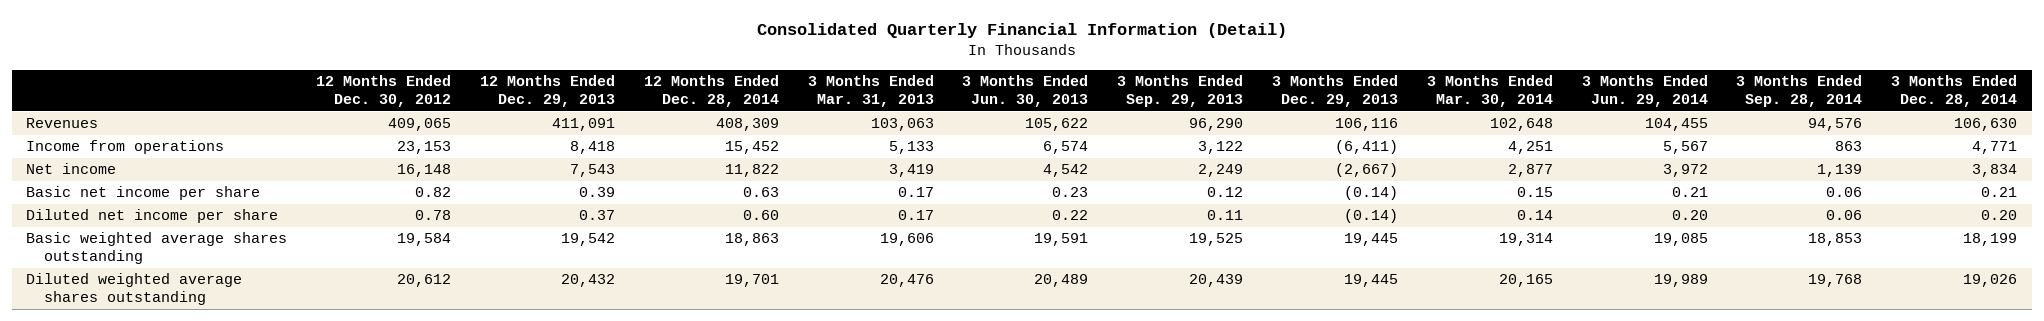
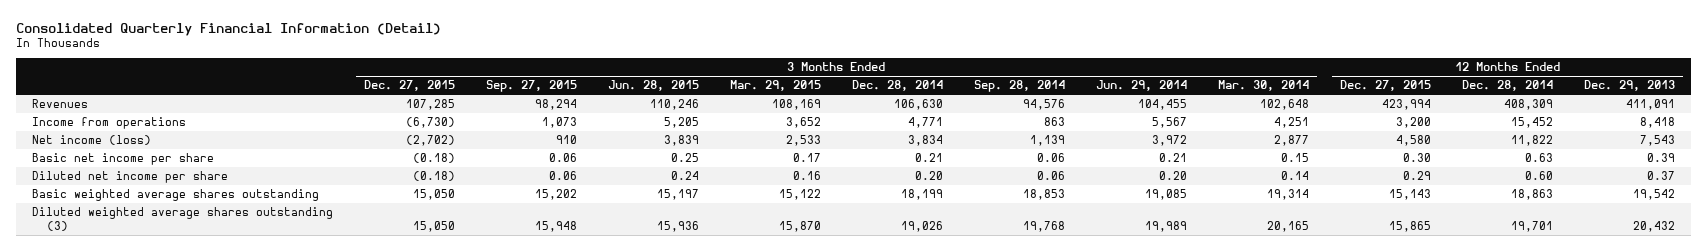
[316,75,452,108] 12 Months Ended Dec. 30, 2012 -> none
[807,75,934,108] 3 Months Ended Mar. 31, 2013 -> none
[962,75,1089,108] 3 Months Ended Jun. 30, 2013 -> none
[1117,75,1244,108] 3 Months Ended Sep. 29, 2013 -> none
[1272,75,1399,108] 3 Months Ended Dec. 29, 2013 -> none
none -> [363,80,455,92] Dec. 27, 2015
none -> [485,80,577,93] Sep. 27, 2015
none -> [607,80,699,92] Jun. 28, 2015
none -> [729,80,821,92] Mar. 29, 2015
none -> [1340,80,1432,92] Dec. 27, 2015
[26,163,117,175] Net income -> [31,135,151,146] Net income (loss)
[26,273,243,306] Diluted weighted average shares outstanding -> [31,207,333,231] Diluted weighted average shares outstanding (3)

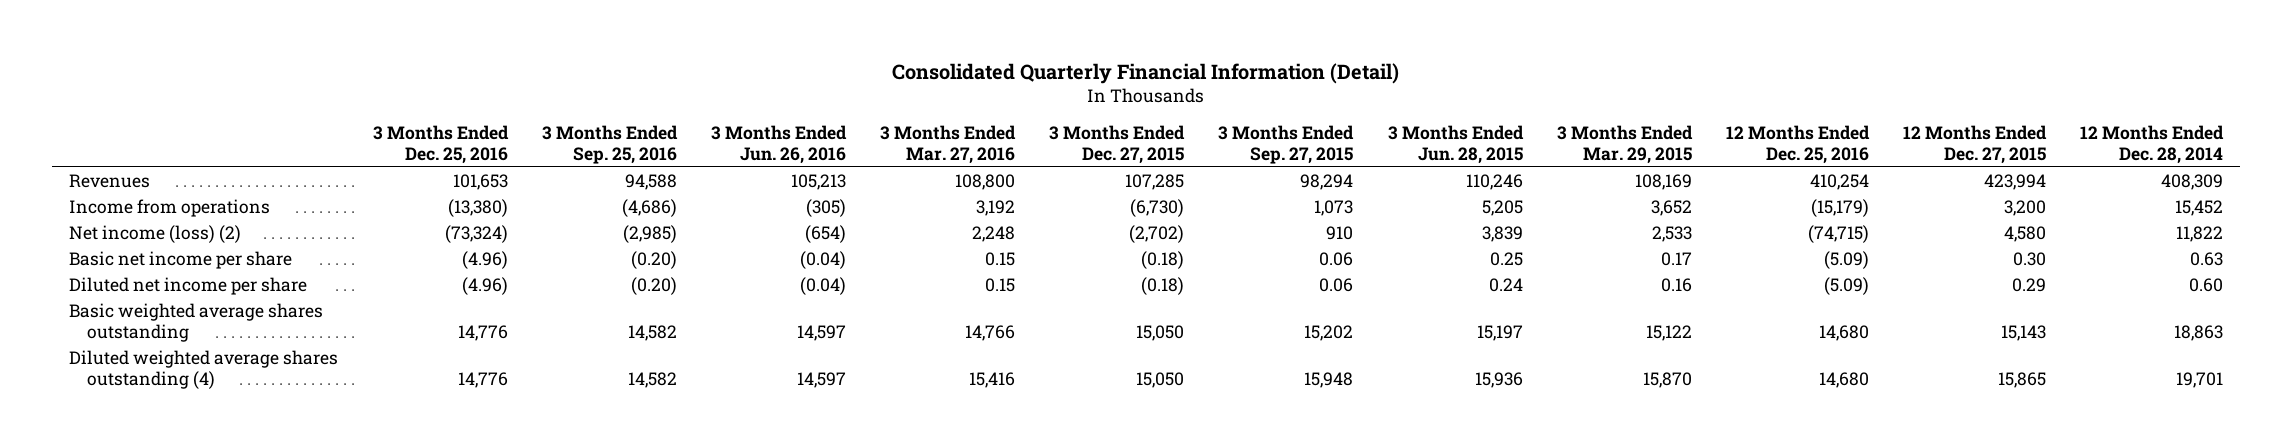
[851,80,943,92] Dec. 28, 2014 -> none
[974,80,1066,93] Sep. 28, 2014 -> none
[1096,80,1188,92] Jun. 29, 2014 -> none
[1218,80,1310,92] Mar. 30, 2014 -> none
[1584,80,1676,92] Dec. 29, 2013 -> none
none -> [372,124,509,165] 3 Months Ended Dec. 25, 2016
none -> [541,124,678,165] 3 Months Ended Sep. 25, 2016
none -> [710,124,847,165] 3 Months Ended Jun. 26, 2016
none -> [880,124,1017,165] 3 Months Ended Mar. 27, 2016
none -> [1725,124,1870,165] 12 Months Ended Dec. 25, 2016
[31,135,151,146] Net income (loss) -> [69,225,242,244] Net income (loss) (2)
[31,207,333,231] Diluted weighted average shares outstanding (3) -> [69,350,339,390] Diluted weighted average shares outstanding (4)

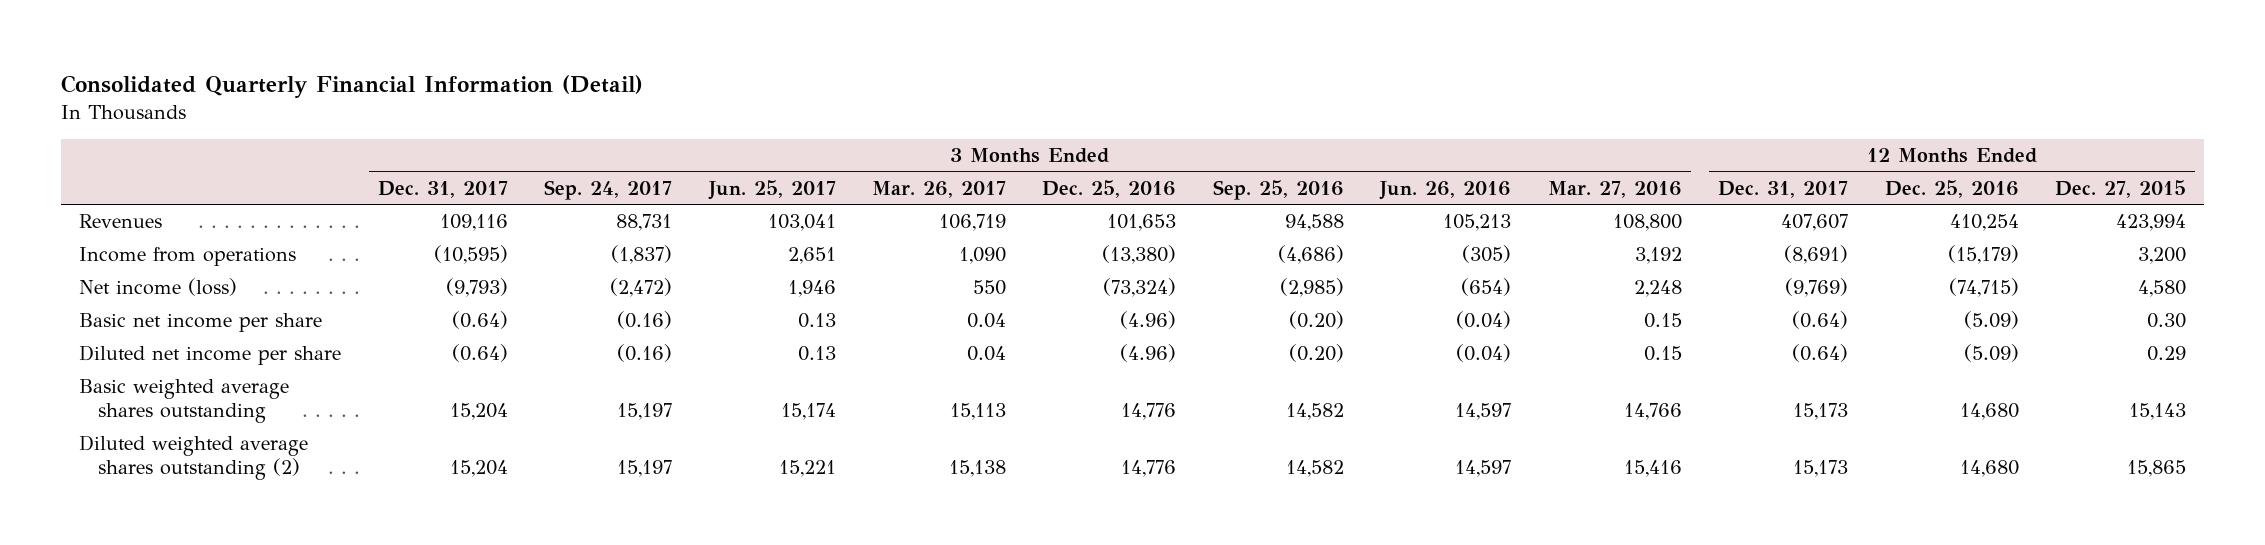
[1049,124,1186,165] 3 Months Ended Dec. 27, 2015 -> none
[1218,124,1355,165] 3 Months Ended Sep. 27, 2015 -> none
[1387,124,1524,165] 3 Months Ended Jun. 28, 2015 -> none
[1556,124,1693,165] 3 Months Ended Mar. 29, 2015 -> none
[2080,124,2225,165] 12 Months Ended Dec. 28, 2014 -> none
none -> [377,180,508,198] Dec. 31, 2017
none -> [544,179,673,200] Sep. 24, 2017
none -> [707,179,836,200] Jun. 25, 2017
none -> [872,180,1007,198] Mar. 26, 2017
none -> [1718,180,1849,198] Dec. 31, 2017
[69,225,242,244] Net income (loss) (2) -> [79,278,238,297] Net income (loss)
[69,350,339,390] Diluted weighted average shares outstanding (4) -> [79,435,309,481] Diluted weighted average shares outstanding (2)

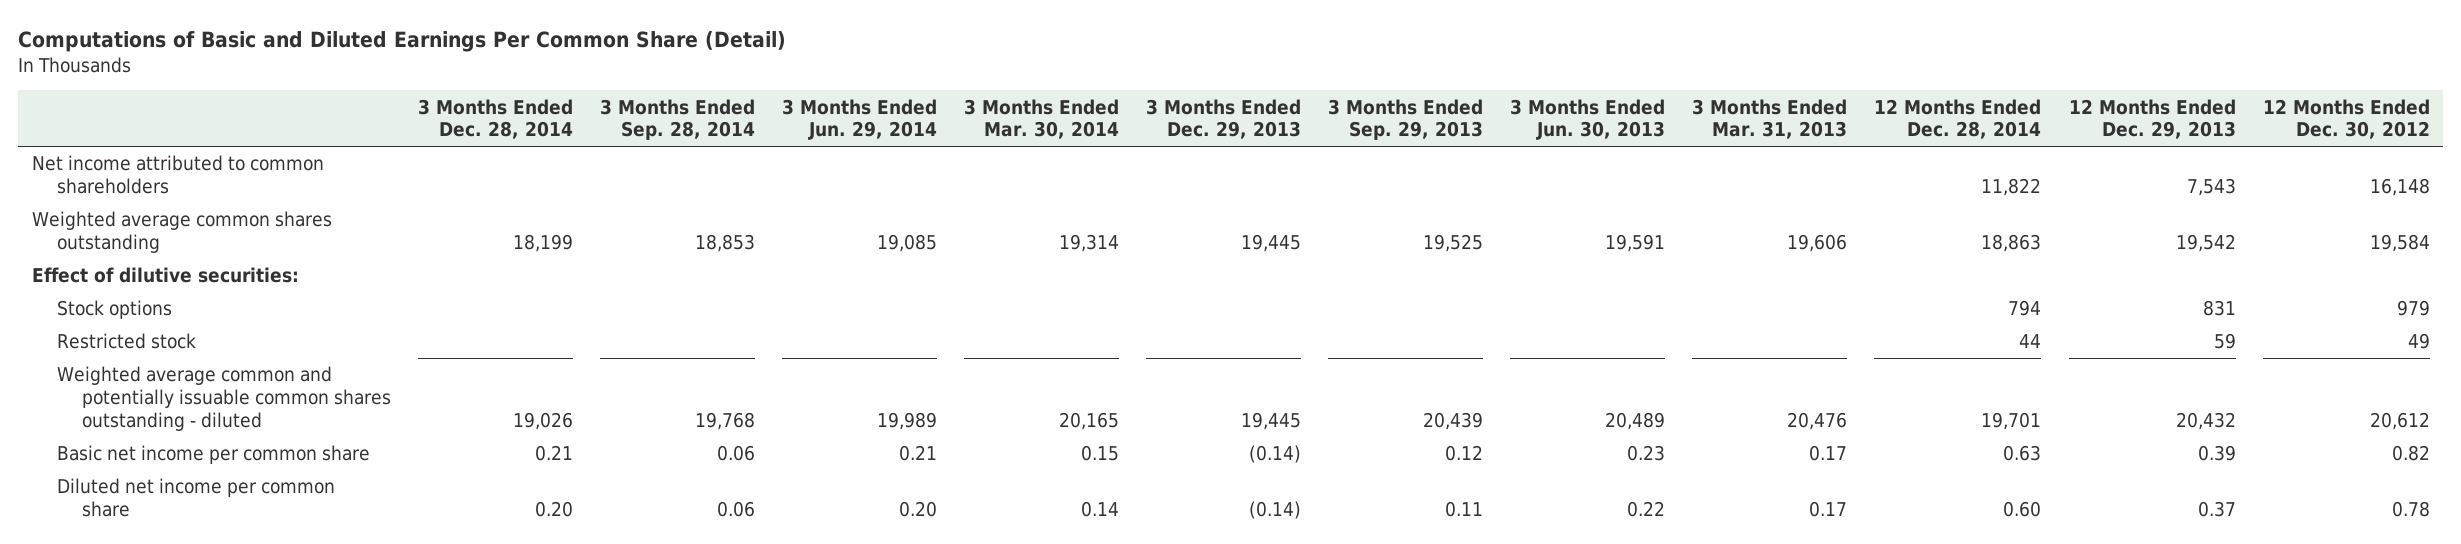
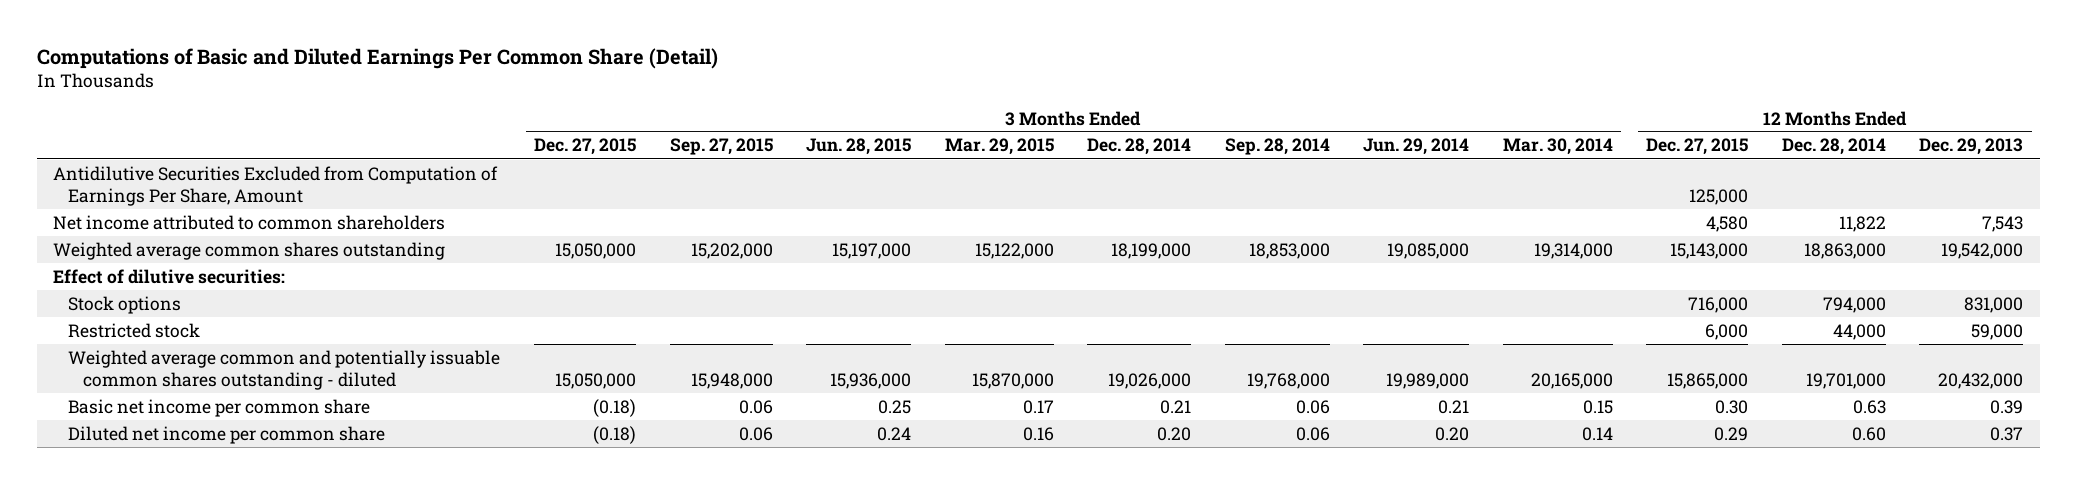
[1146,98,1302,140] 3 Months Ended Dec. 29, 2013 -> none
[1328,98,1484,141] 3 Months Ended Sep. 29, 2013 -> none
[1510,98,1666,141] 3 Months Ended Jun. 30, 2013 -> none
[1692,98,1848,140] 3 Months Ended Mar. 31, 2013 -> none
[2262,98,2430,140] 12 Months Ended Dec. 30, 2012 -> none
none -> [533,138,636,156] Dec. 27, 2015
none -> [669,138,773,156] Sep. 27, 2015
none -> [806,138,912,156] Jun. 28, 2015
none -> [944,138,1054,156] Mar. 29, 2015
none -> [1646,138,1749,156] Dec. 27, 2015
none -> [53,165,499,207] Antidilutive Securities Excluded from Computation of Earnings Per Share, Amount
[513,234,574,253] 18,199 -> [1111,242,1192,259] 18,199,000
[695,234,756,253] 18,853 -> [1248,242,1330,259] 18,853,000
[877,234,938,253] 19,085 -> [1387,242,1470,259] 19,085,000
[1059,234,1120,253] 19,314 -> [1533,242,1613,259] 19,314,000
[1981,234,2042,253] 18,863 -> [1803,242,1886,259] 18,863,000
[2175,234,2236,253] 19,542 -> [1941,242,2024,259] 19,542,000
[2008,300,2042,317] 794 -> [1822,296,1886,313] 794,000
[2202,300,2236,317] 831 -> [1964,296,2024,313] 831,000
[2019,334,2042,349] 44 -> [1832,323,1886,340] 44,000
[2213,333,2236,350] 59 -> [1971,323,2024,340] 59,000
[513,411,574,430] 19,026 -> [1108,373,1192,390] 19,026,000
[695,411,756,430] 19,768 -> [1246,373,1330,390] 19,768,000
[877,411,938,430] 19,989 -> [1386,373,1470,390] 19,989,000
[1059,411,1120,430] 20,165 -> [1530,373,1613,390] 20,165,000
[1981,411,2042,430] 19,701 -> [1805,373,1886,390] 19,701,000
[2175,411,2236,430] 20,432 -> [1938,373,2024,390] 20,432,000

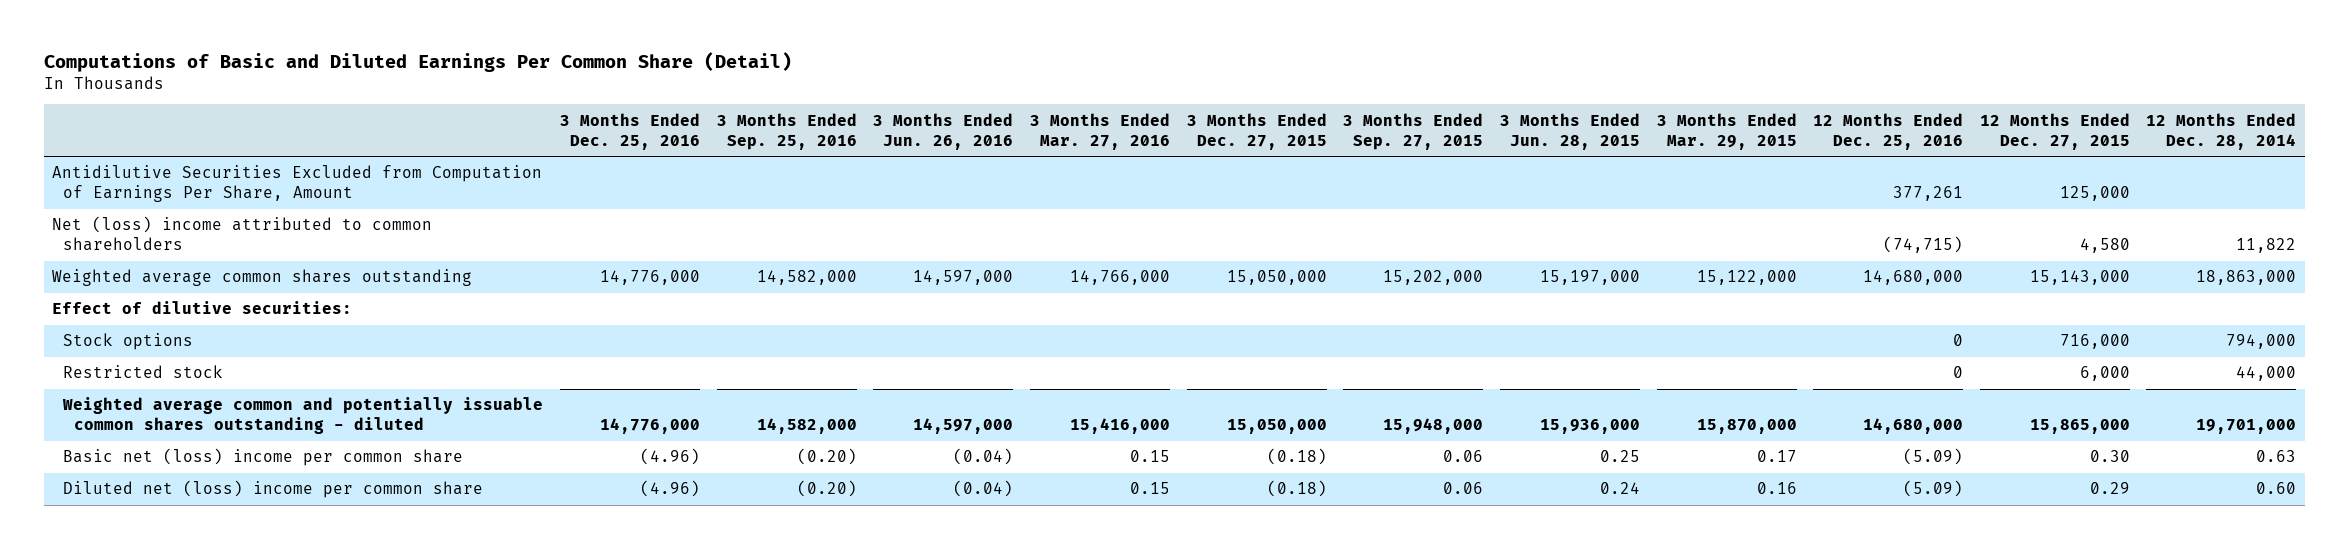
[1087,138,1192,156] Dec. 28, 2014 -> none
[1224,138,1330,156] Sep. 28, 2014 -> none
[1363,138,1470,156] Jun. 29, 2014 -> none
[1502,138,1613,156] Mar. 30, 2014 -> none
[1919,138,2024,156] Dec. 29, 2013 -> none
none -> [559,112,700,150] 3 Months Ended Dec. 25, 2016
none -> [716,112,857,150] 3 Months Ended Sep. 25, 2016
none -> [873,112,1014,150] 3 Months Ended Jun. 26, 2016
none -> [1029,112,1170,150] 3 Months Ended Mar. 27, 2016
none -> [1813,112,1964,150] 12 Months Ended Dec. 25, 2016
[53,214,446,230] Net income attributed to common shareholders -> [52,216,433,252] Net (loss) income attributed to common shareholders
[68,398,371,417] Basic net income per common share -> [63,448,464,467] Basic net (loss) income per common share
[68,425,386,444] Diluted net income per common share -> [63,480,484,499] Diluted net (loss) income per common share

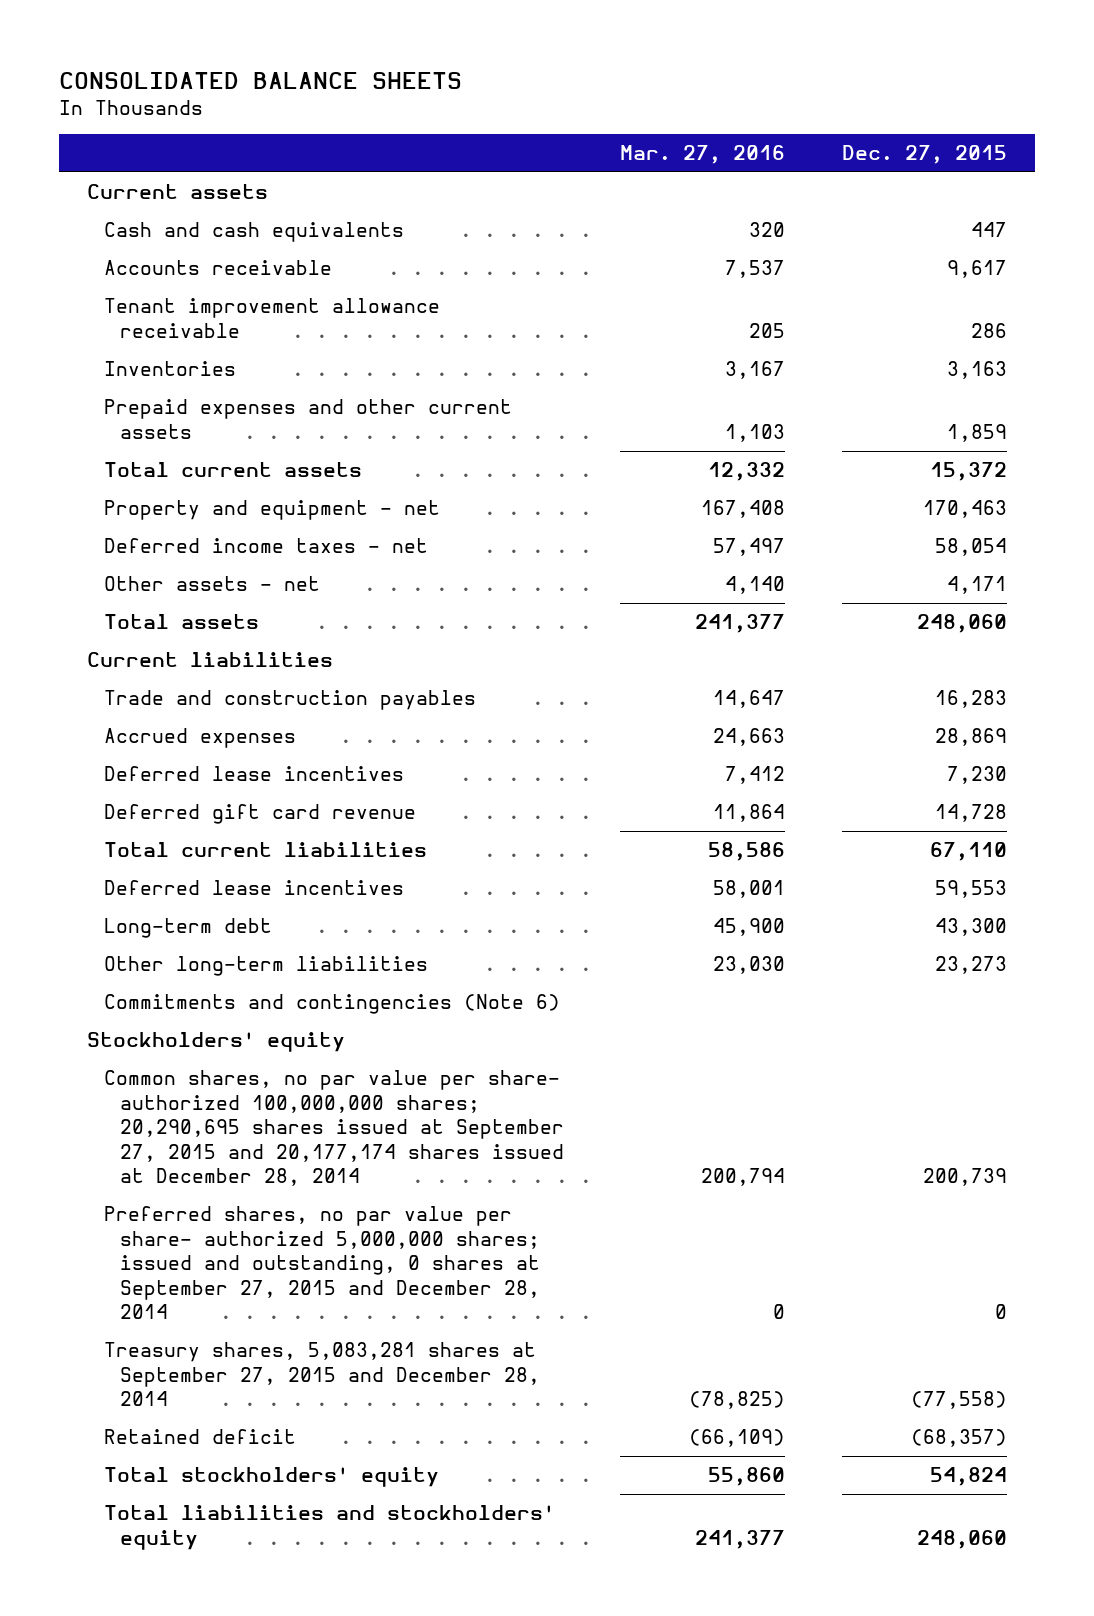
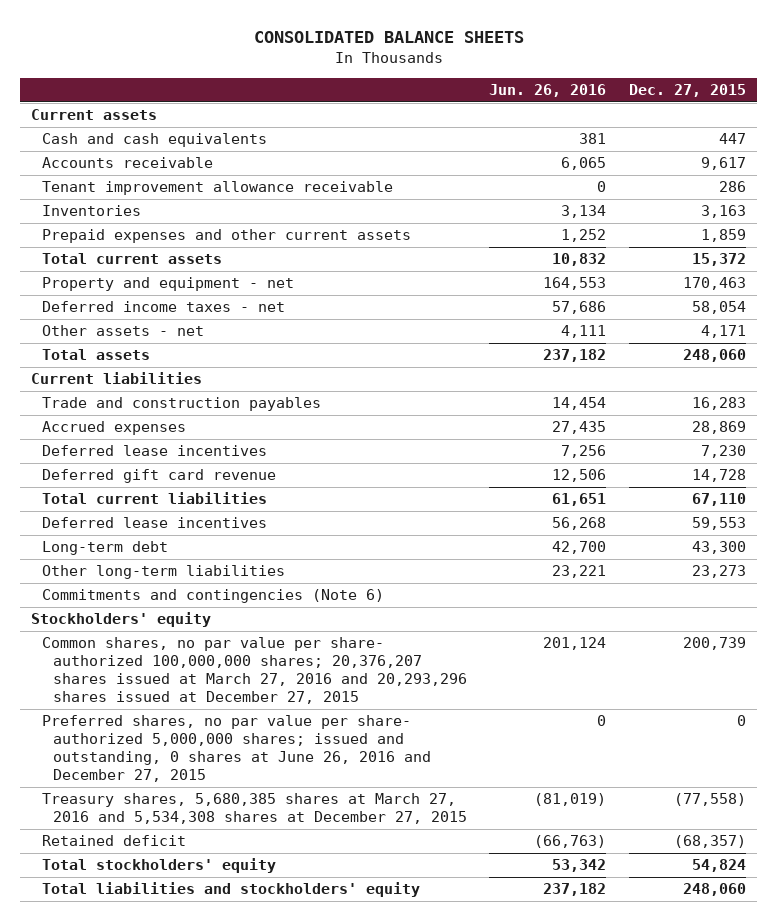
[620,144,786,164] Mar. 27, 2016 -> none
none -> [489,83,607,97] Jun. 26, 2016
[103,1070,565,1187] Common shares, no par value per share- authorized 100,000,000 shares; 20,290,695 shares issued at September 27, 2015 and 20,177,174 shares issued at December 28, 2014 -> [41,637,467,705] Common shares, no par value per share- authorized 100,000,000 shares; 20,376,207 shares issued at March 27, 2016 and 20,293,296 shares issued at December 27, 2015
[103,1206,541,1320] Preferred shares, no par value per share- authorized 5,000,000 shares; issued and outstanding, 0 shares at September 27, 2015 and December 28, 2014 -> [41,715,431,783] Preferred shares, no par value per share- authorized 5,000,000 shares; issued and outstanding, 0 shares at June 26, 2016 and December 27, 2015
[103,1342,541,1407] Treasury shares, 5,083,281 shares at September 27, 2015 and December 28, 2014 -> [41,793,467,825] Treasury shares, 5,680,385 shares at March 27, 2016 and 5,534,308 shares at December 27, 2015

